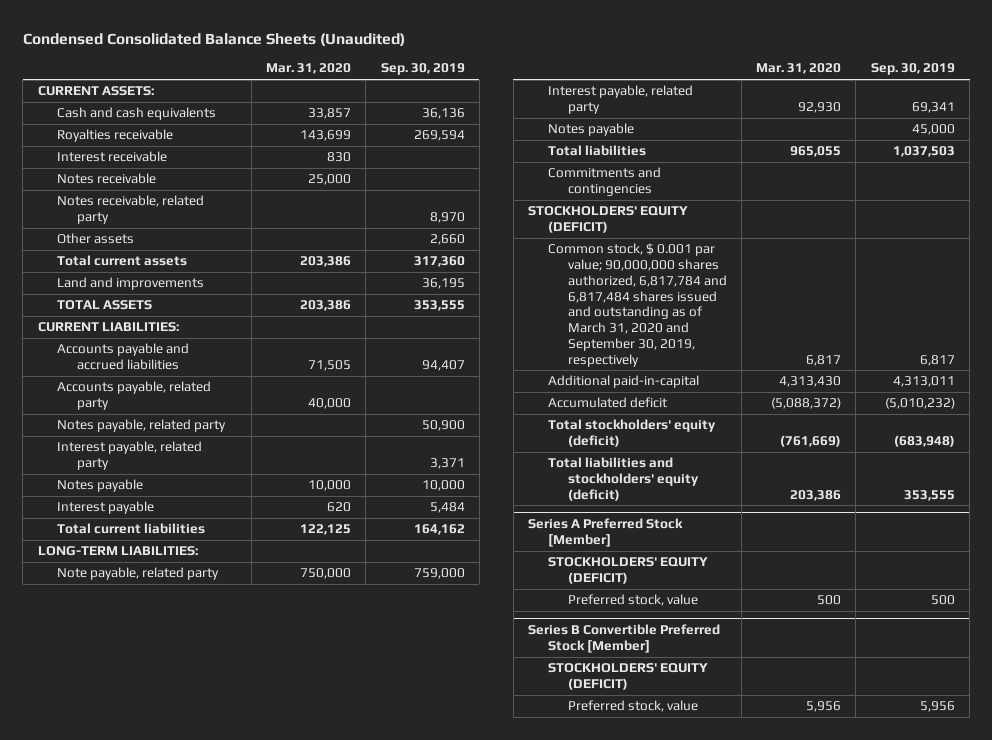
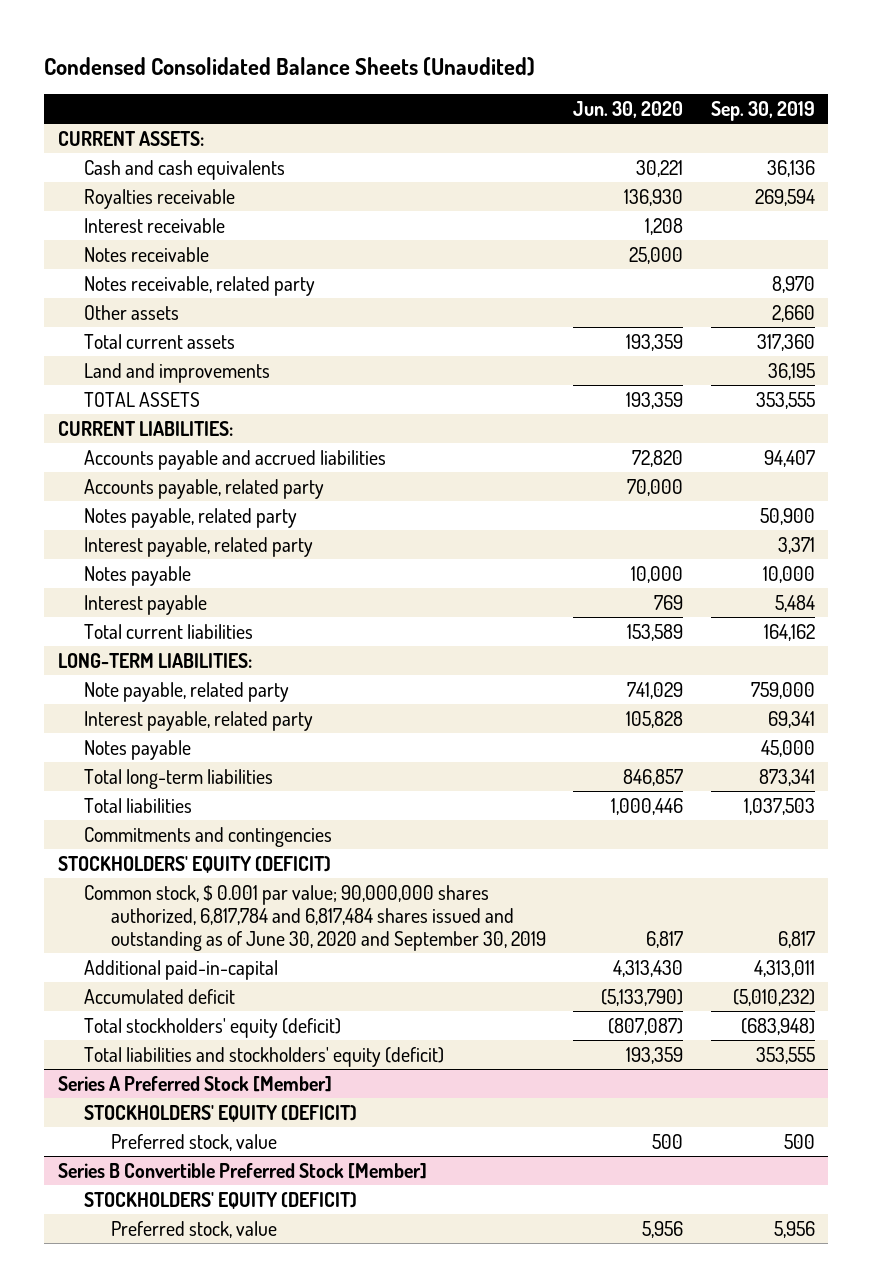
[265,63,351,75] Mar. 31, 2020 -> none
none -> [573,101,684,119] Jun. 30, 2020
none -> [84,768,274,789] Total long-term liabilities
[547,243,727,367] Common stock, $ 0.001 par value; 90,000,000 shares authorized, 6,817,784 and 6,817,484 shares issued and outstanding as of March 31, 2020 and September 30, 2019, respectively -> [84,884,546,951] Common stock, $ 0.001 par value; 90,000,000 shares authorized, 6,817,784 and 6,817,484 shares issued and outstanding as of June 30, 2020 and September 30, 2019

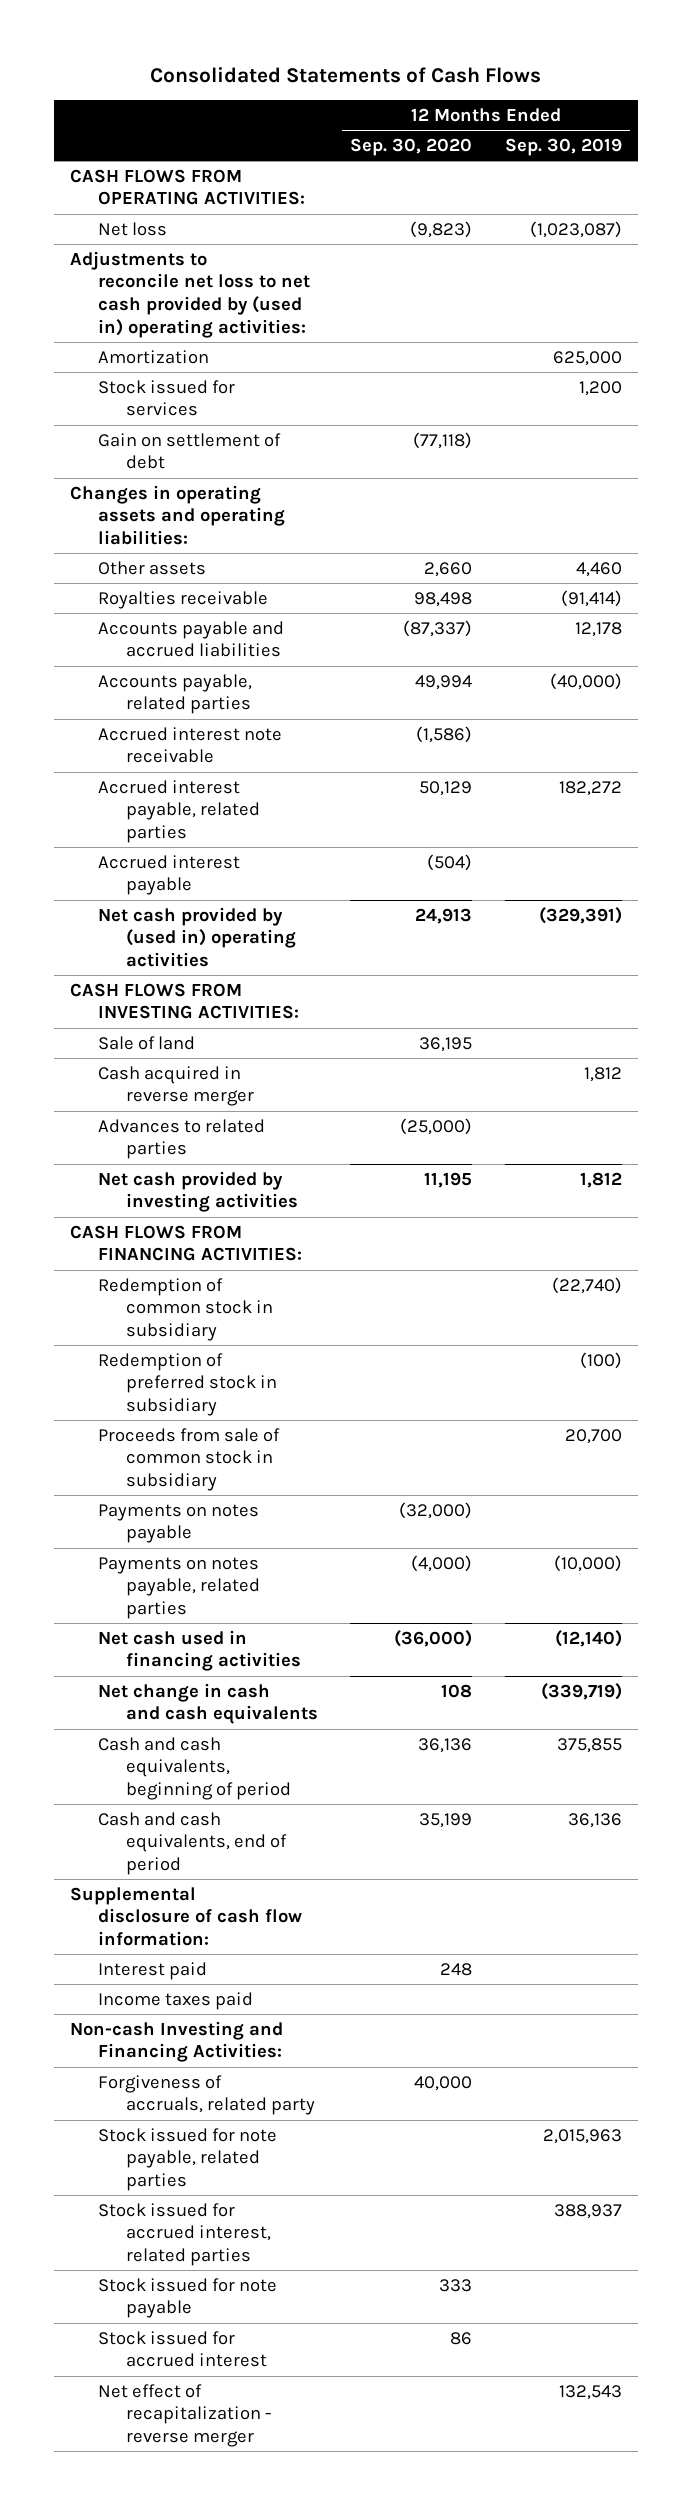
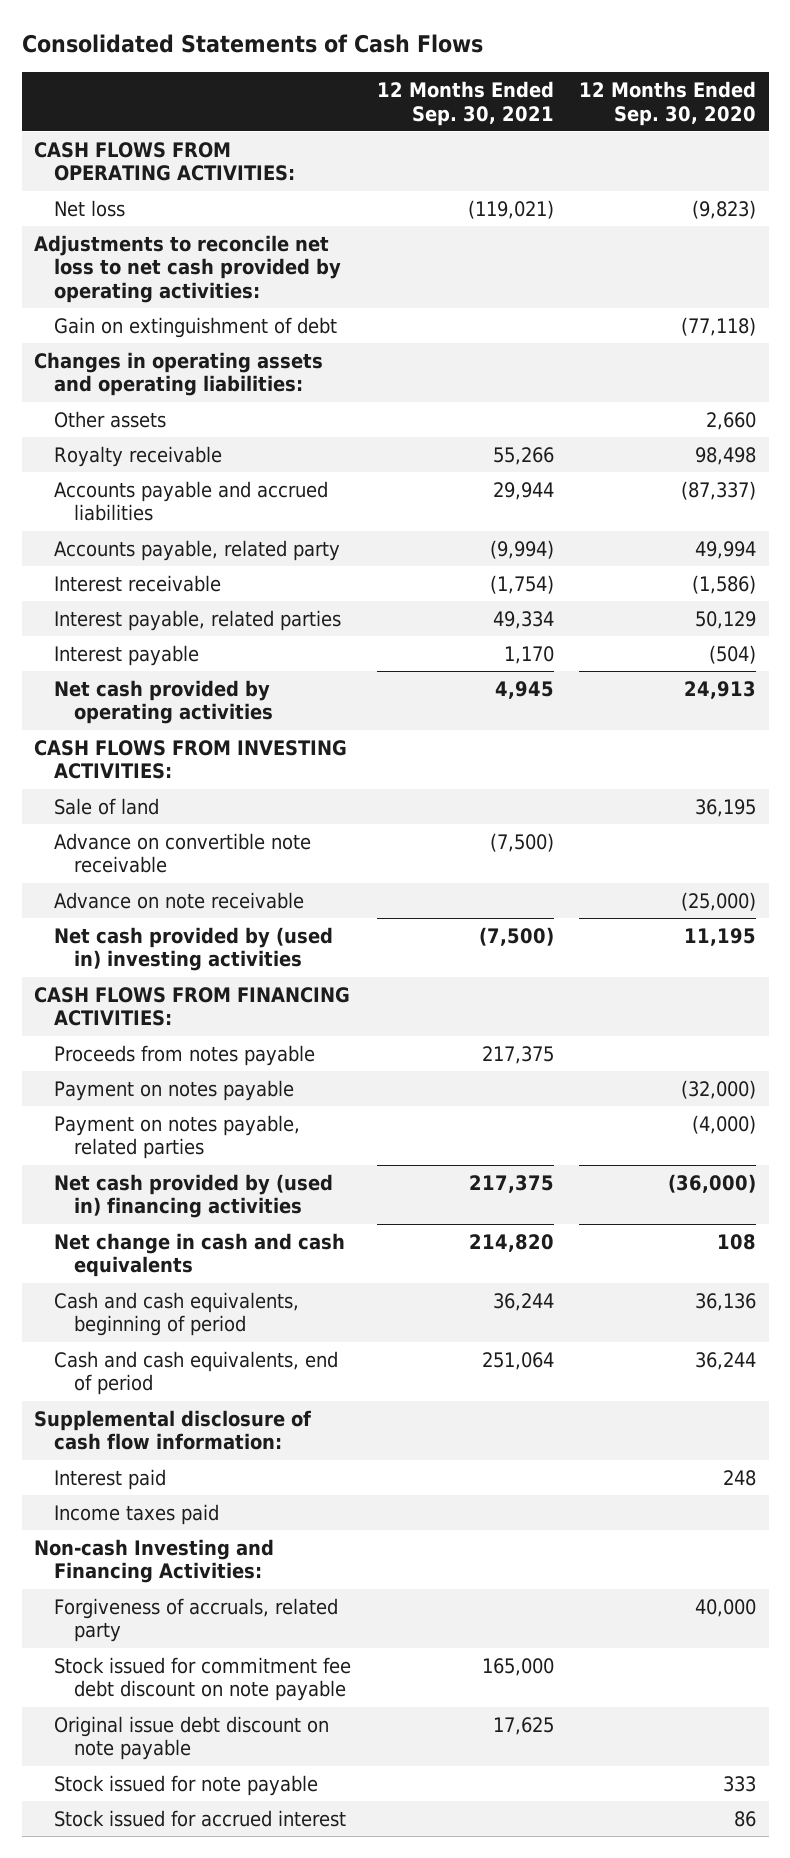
[504,138,622,157] Sep. 30, 2019 -> none
none -> [376,80,554,126] 12 Months Ended Sep. 30, 2021
[97,349,209,364] Amortization -> none
[97,379,235,417] Stock issued for services -> none
[69,250,310,338] Adjustments to reconcile net loss to net cash provided by (used in) operating activities: -> [34,234,342,304] Adjustments to reconcile net loss to net cash provided by operating activities:
[97,432,281,470] Gain on settlement of debt -> [54,316,338,338] Gain on extinguishment of debt
[97,590,268,609] Royalties receivable -> [54,445,223,467] Royalty receivable
[97,673,252,715] Accounts payable, related parties -> [54,539,341,561] Accounts payable, related party
[97,726,282,764] Accrued interest note receivable -> [54,574,222,592] Interest receivable
[97,779,260,844] Accrued interest payable, related parties -> [54,609,342,631] Interest payable, related parties
[97,854,240,896] Accrued interest payable -> [54,644,200,666] Interest payable
[97,906,296,968] Net cash provided by (used in) operating activities -> [54,679,274,725] Net cash provided by operating activities
[97,1065,254,1107] Cash acquired in reverse merger -> none
none -> [54,832,312,874] Advance on convertible note receivable
[97,1118,265,1160] Advances to related parties -> [54,891,305,909] Advance on note receivable
[97,1170,298,1213] Net cash provided by investing activities -> [54,926,334,972] Net cash provided by (used in) investing activities
[97,1277,273,1342] Redemption of common stock in subsidiary -> none
[97,1352,277,1417] Redemption of preferred stock in subsidiary -> none
[97,1427,280,1492] Proceeds from sale of common stock in subsidiary -> none
none -> [54,1044,316,1066] Proceeds from notes payable
[97,1503,259,1544] Payments on notes payable -> [54,1079,295,1101] Payment on notes payable
[97,1556,260,1620] Payments on notes payable, related parties -> [54,1114,301,1160] Payment on notes payable, related parties
[97,1629,301,1672] Net cash used in financing activities -> [54,1173,334,1219] Net cash provided by (used in) financing activities
[419,1812,473,1828] 35,199 -> [695,1351,757,1370] 36,244
[97,2127,277,2192] Stock issued for note payable, related parties -> none
[97,2202,271,2267] Stock issued for accrued interest, related parties -> none
none -> [54,1656,352,1702] Stock issued for commitment fee debt discount on note payable
none -> [54,1715,330,1761] Original issue debt discount on note payable
[97,2383,271,2448] Net effect of recapitalization - reverse merger -> none

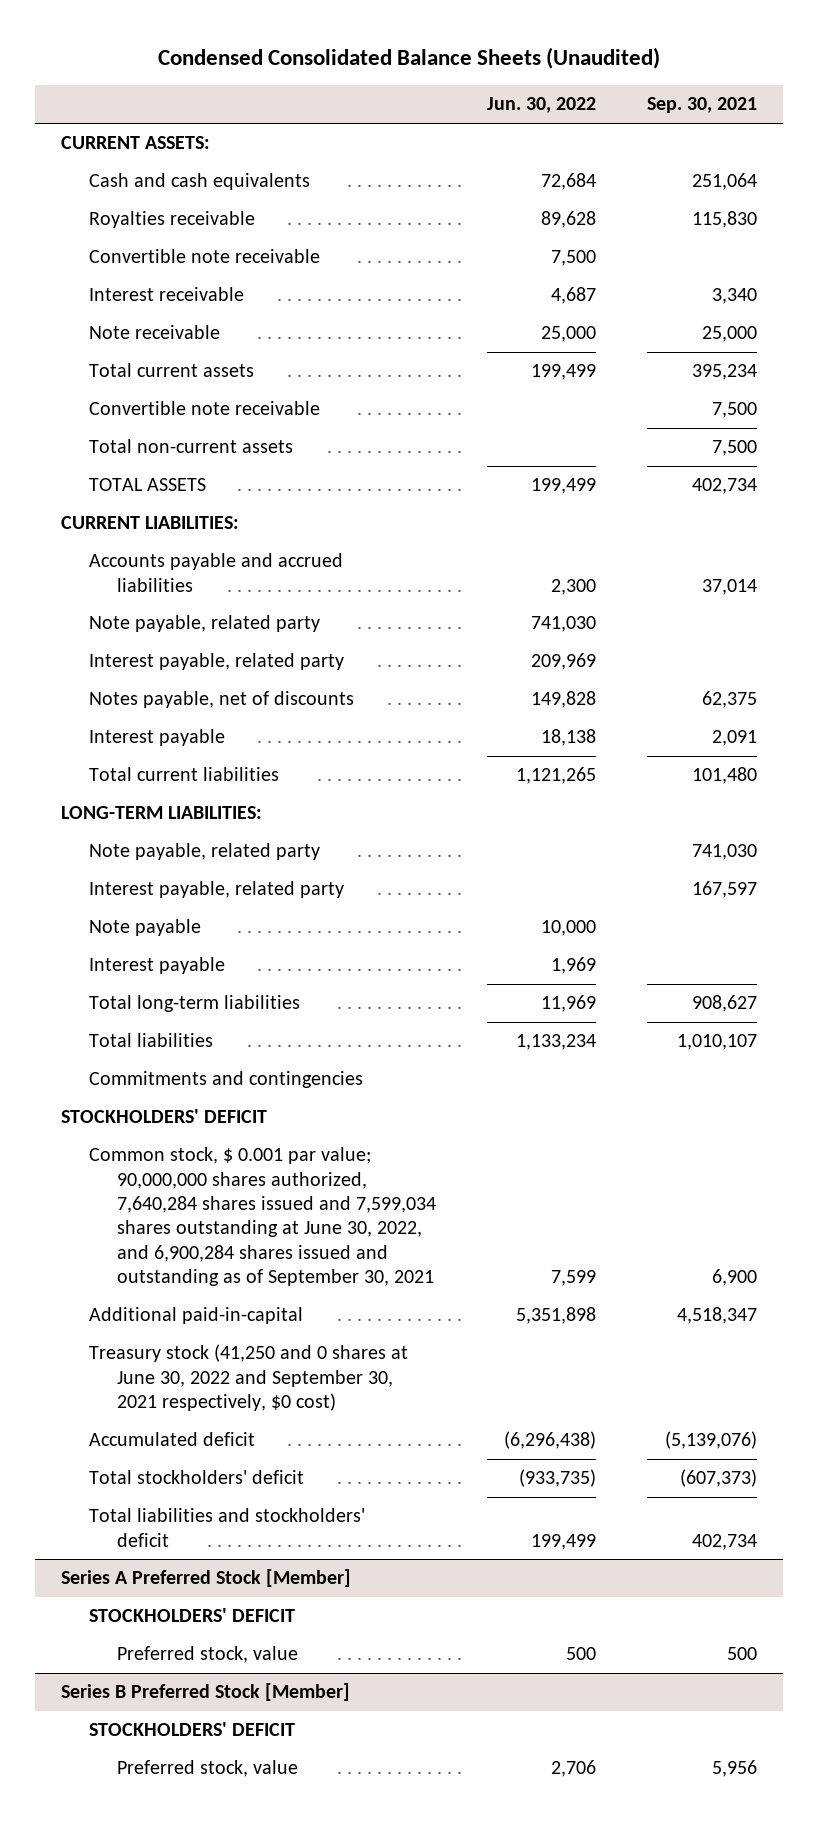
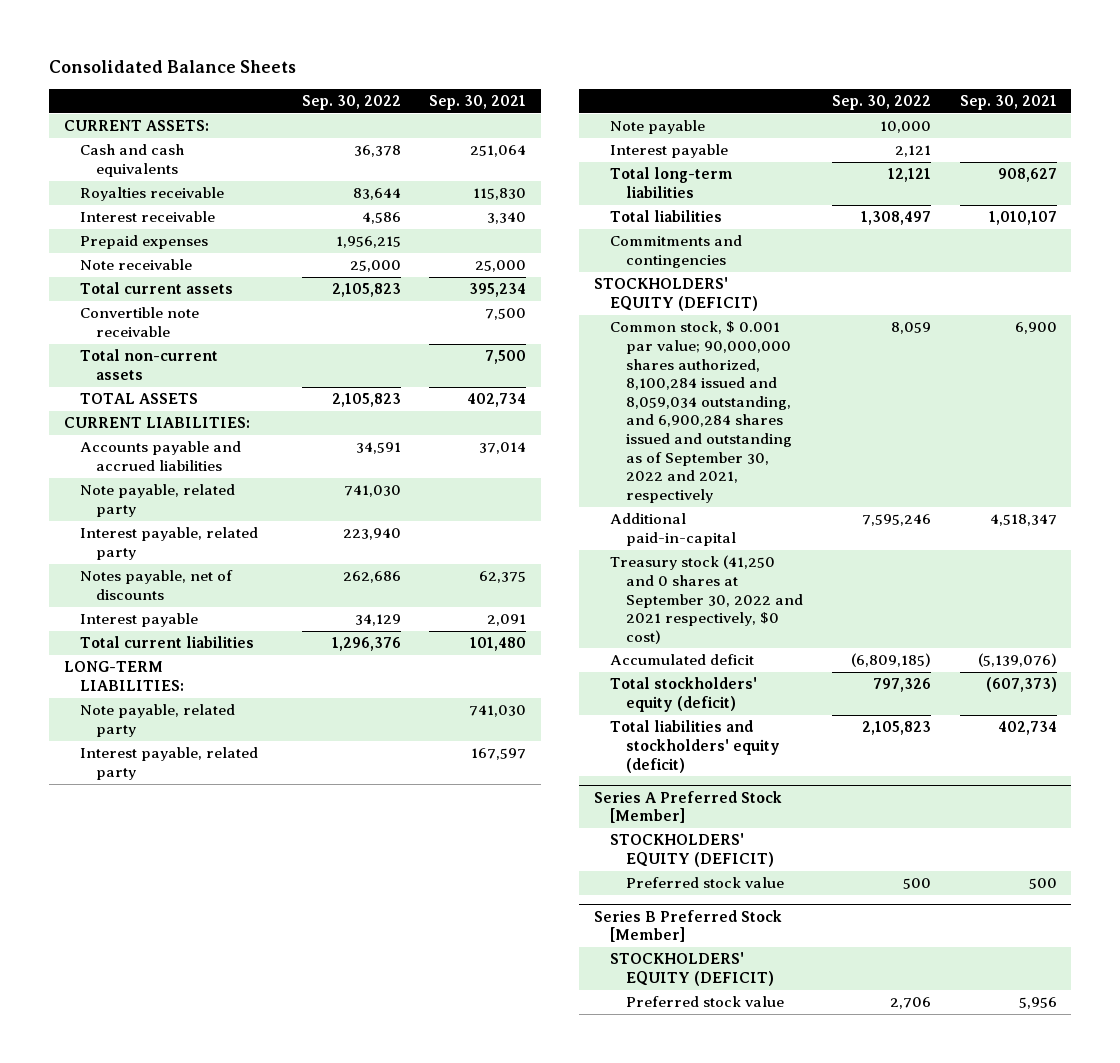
[157,47,660,70] Condensed Consolidated Balance Sheets (Unaudited) -> [49,60,297,74] Consolidated Balance Sheets
[487,97,597,114] Jun. 30, 2022 -> none
none -> [301,94,401,110] Sep. 30, 2022
[88,249,320,264] Convertible note receivable -> none
none -> [79,235,208,250] Prepaid expenses
[60,1109,267,1124] STOCKHOLDERS' DEFICIT -> [593,277,758,311] STOCKHOLDERS' EQUITY (DEFICIT)
[88,1147,436,1286] Common stock, $ 0.001 par value; 90,000,000 shares authorized, 7,640,284 shares issued and 7,599,034 shares outstanding at June 30, 2022, and 6,900,284 shares issued and outstanding as of September 30, 2021 -> [609,321,793,503] Common stock, $ 0.001 par value; 90,000,000 shares authorized, 8,100,284 issued and 8,059,034 outstanding, and 6,900,284 shares issued and outstanding as of September 30, 2022 and 2021, respectively
[88,1344,408,1412] Treasury stock (41,250 and 0 shares at June 30, 2022 and September 30, 2021 respectively, $0 cost) -> [609,555,804,644] Treasury stock (41,250 and 0 shares at September 30, 2022 and 2021 respectively, $0 cost)
[88,1470,304,1485] Total stockholders' deficit -> [609,677,757,712] Total stockholders' equity (deficit)
[88,1508,365,1547] Total liabilities and stockholders' deficit -> [609,720,781,773] Total liabilities and stockholders' equity (deficit)
[88,1608,295,1623] STOCKHOLDERS' DEFICIT -> [609,833,775,867] STOCKHOLDERS' EQUITY (DEFICIT)
[116,1646,298,1664] Preferred stock, value -> [626,877,785,889] Preferred stock value
[88,1722,295,1737] STOCKHOLDERS' DEFICIT -> [609,952,775,986] STOCKHOLDERS' EQUITY (DEFICIT)
[116,1760,298,1778] Preferred stock, value -> [626,996,785,1008] Preferred stock value

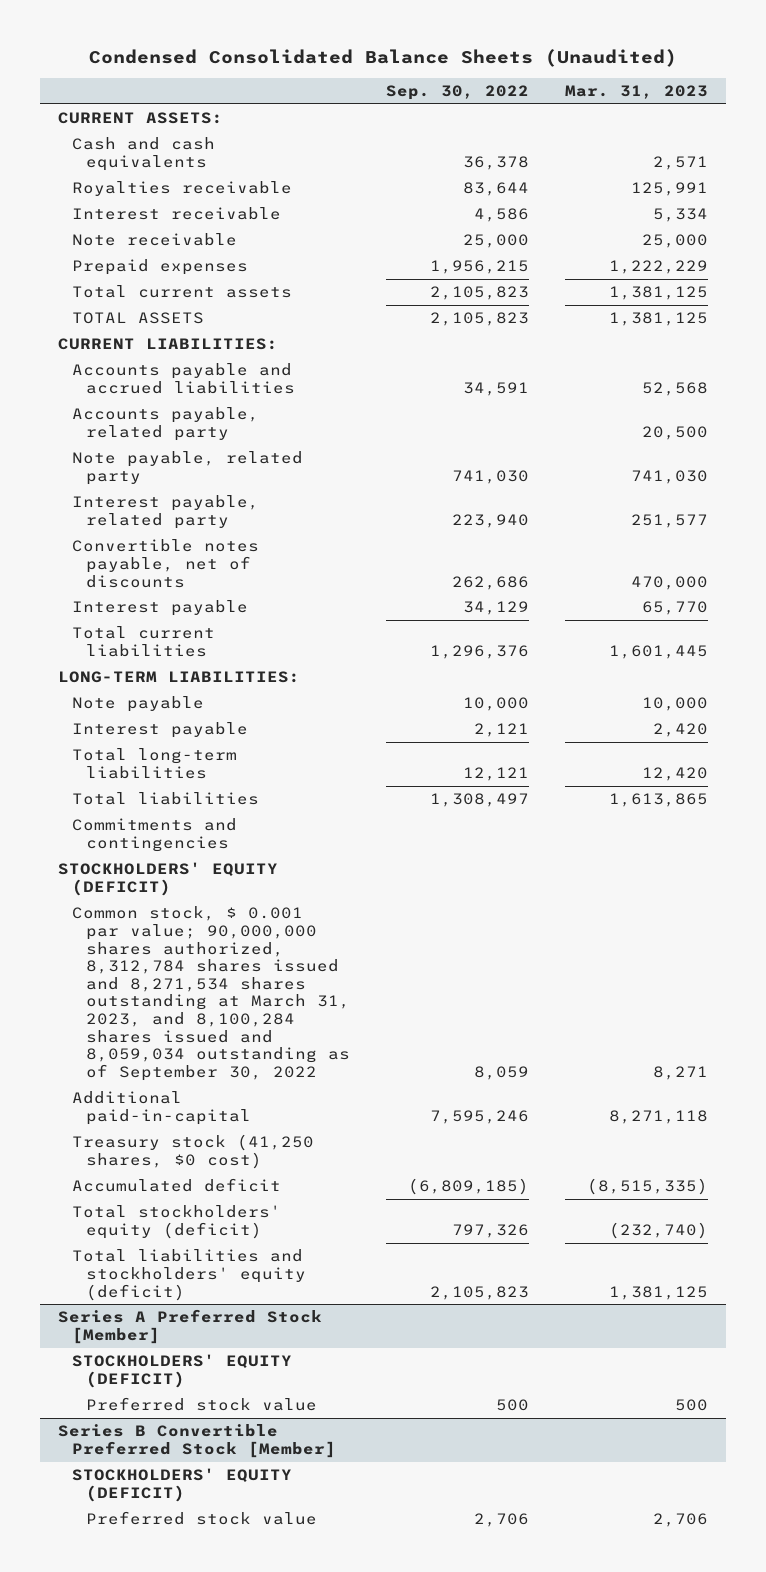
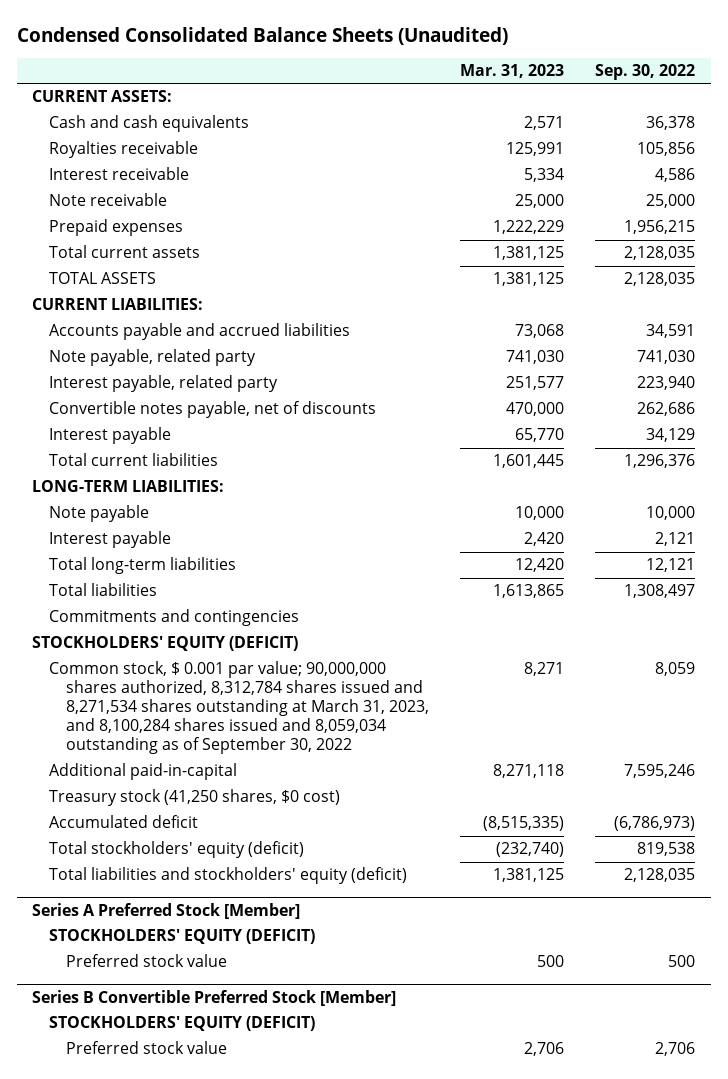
[462,182,529,197] 83,644 -> [637,142,696,157] 105,856
[429,286,529,301] 2,105,823 -> [624,246,696,261] 2,128,035
[429,312,529,327] 2,105,823 -> [624,272,696,287] 2,128,035
[71,407,259,441] Accounts payable, related party -> none
[642,381,709,396] 52,568 -> [515,324,565,339] 73,068
[407,1178,529,1196] (6,809,185) -> [614,816,696,832] (6,786,973)
[451,1223,529,1238] 797,326 -> [637,842,696,857] 819,538
[429,1285,529,1300] 2,105,823 -> [624,868,696,883] 2,128,035

